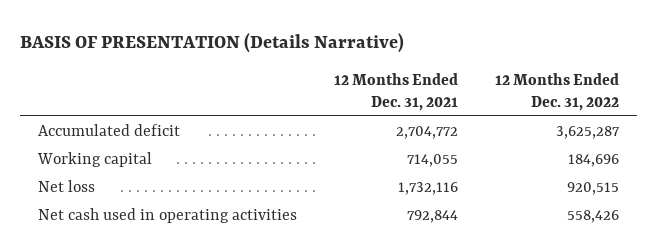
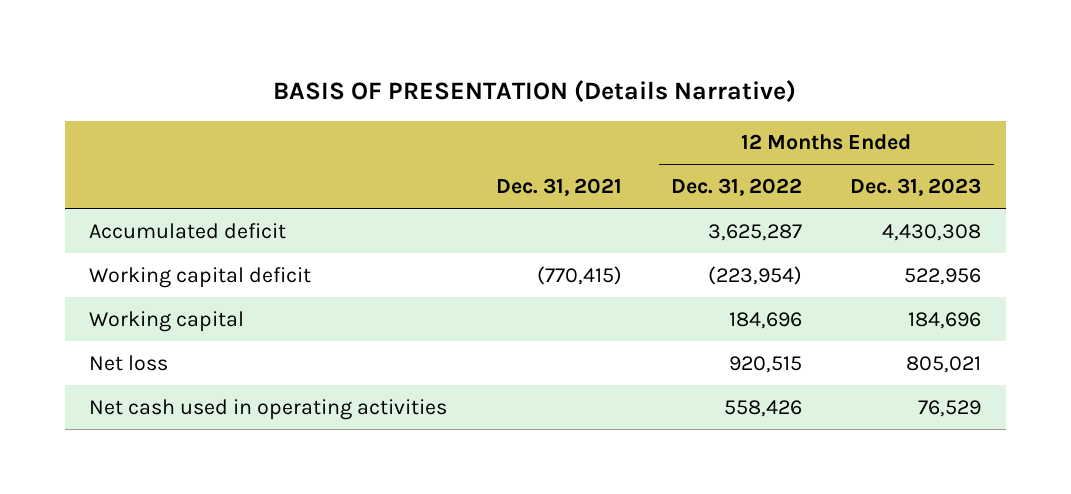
[334,72,459,111] 12 Months Ended Dec. 31, 2021 -> none
none -> [496,177,623,196] Dec. 31, 2021
none -> [850,177,982,196] Dec. 31, 2023
none -> [89,266,312,288] Working capital deficit

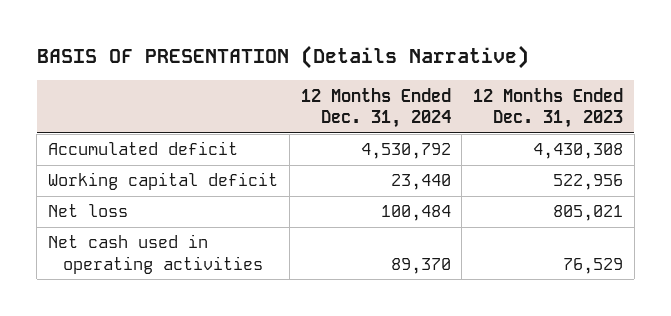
[496,177,623,196] Dec. 31, 2021 -> none
[670,177,802,196] Dec. 31, 2022 -> none
none -> [300,87,451,129] 12 Months Ended Dec. 31, 2024
[89,310,245,332] Working capital -> none

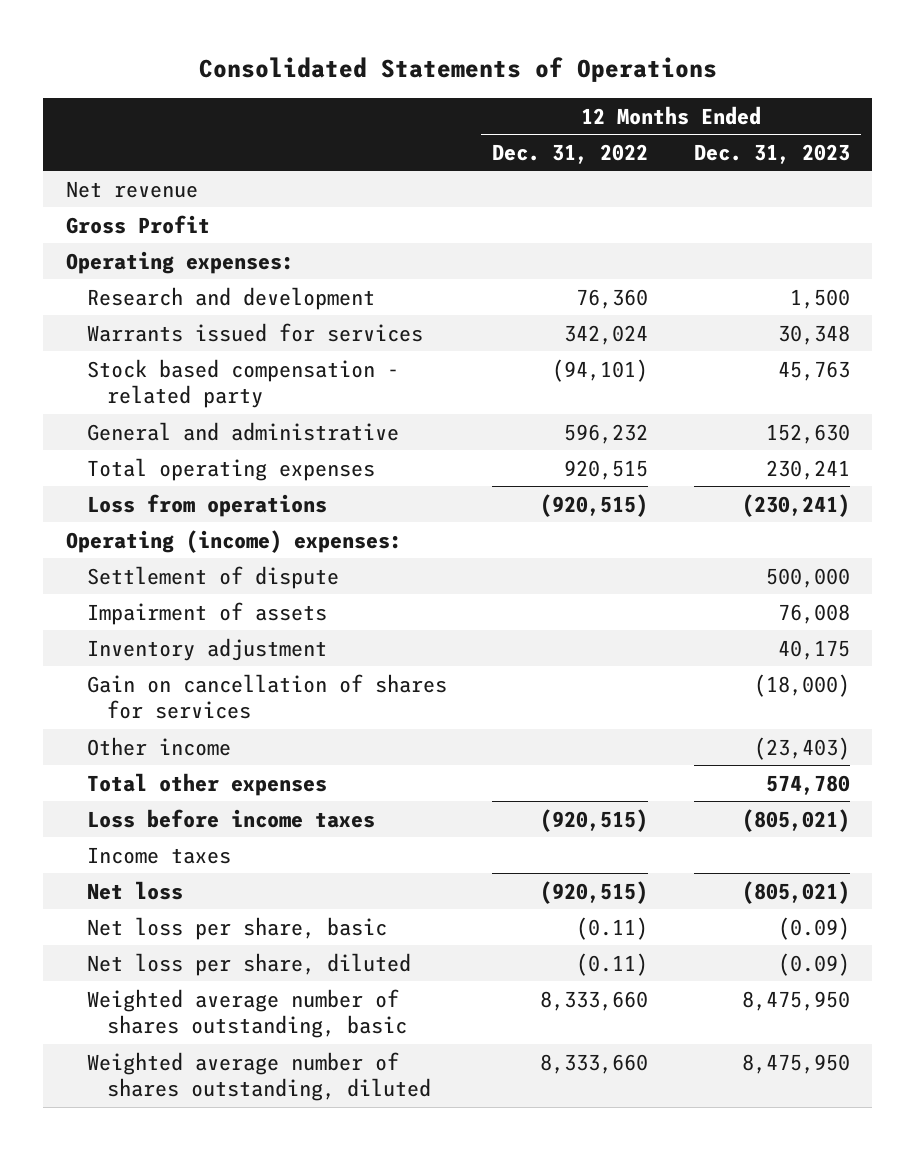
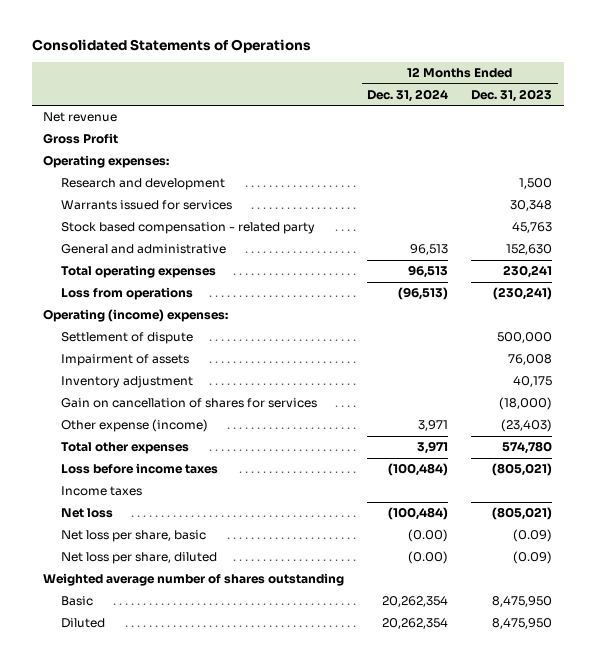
[492,143,649,164] Dec. 31, 2022 -> none
none -> [367,88,449,102] Dec. 31, 2024
[86,736,231,756] Other income -> [61,419,209,433] Other expense (income)
none -> [43,573,345,587] Weighted average number of shares outstanding
[86,988,408,1038] Weighted average number of shares outstanding, basic -> [61,596,94,607] Basic
[86,1051,432,1101] Weighted average number of shares outstanding, diluted -> [61,618,106,629] Diluted

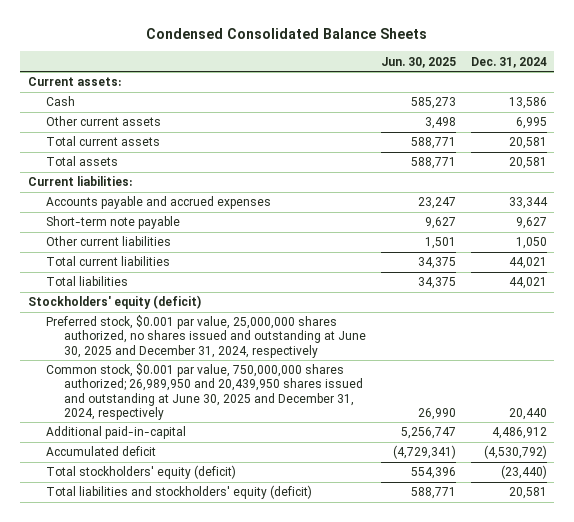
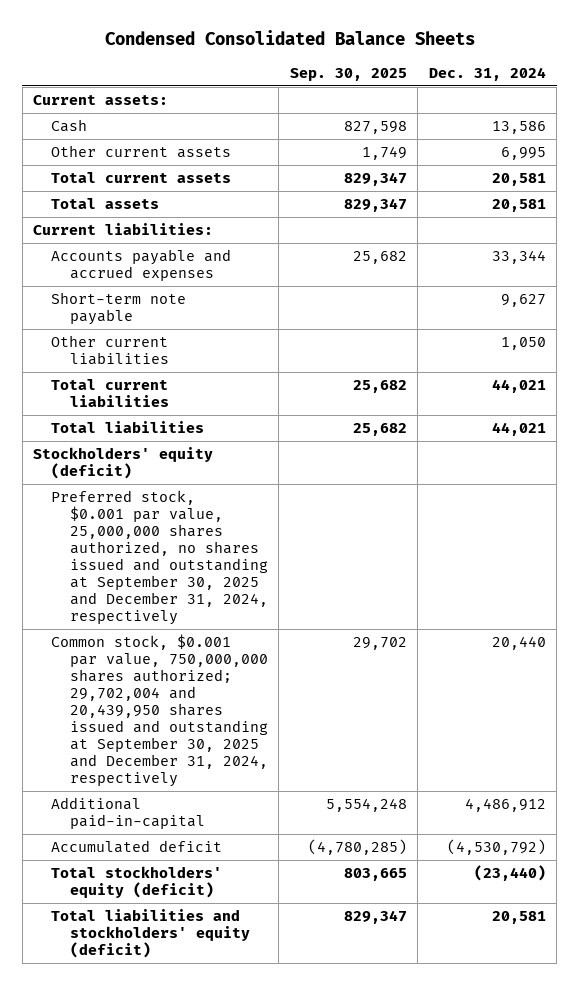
[380,56,456,68] Jun. 30, 2025 -> none
none -> [289,67,407,81] Sep. 30, 2025
[45,315,366,358] Preferred stock, $0.001 par value, 25,000,000 shares authorized, no shares issued and outstanding at June 30, 2025 and December 31, 2024, respectively -> [51,490,268,626] Preferred stock, $0.001 par value, 25,000,000 shares authorized, no shares issued and outstanding at September 30, 2025 and December 31, 2024, respectively
[45,363,363,420] Common stock, $0.001 par value, 750,000,000 shares authorized; 26,989,950 and 20,439,950 shares issued and outstanding at June 30, 2025 and December 31, 2024, respectively -> [51,634,268,788] Common stock, $0.001 par value, 750,000,000 shares authorized; 29,702,004 and 20,439,950 shares issued and outstanding at September 30, 2025 and December 31, 2024, respectively

